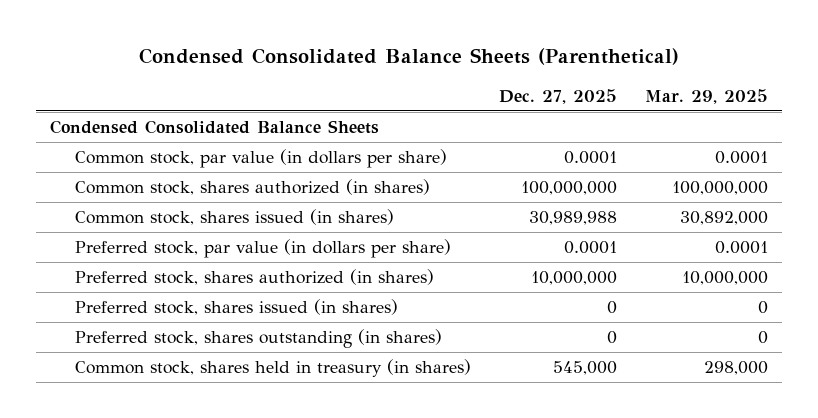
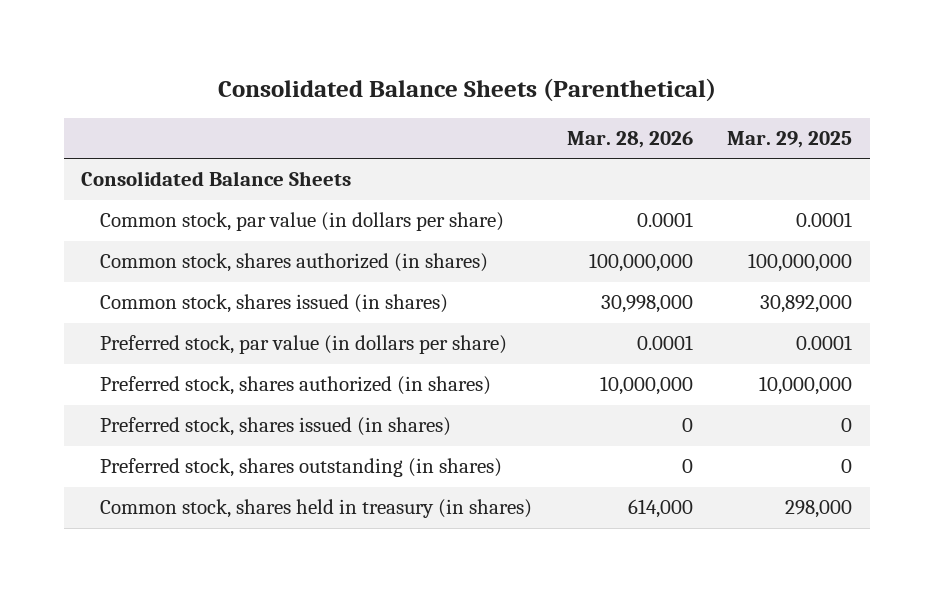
[139,48,680,66] Condensed Consolidated Balance Sheets (Parenthetical) -> [217,77,716,102] Consolidated Balance Sheets (Parenthetical)
[499,89,618,105] Dec. 27, 2025 -> none
none -> [566,131,693,149] Mar. 28, 2026
[49,120,379,135] Condensed Consolidated Balance Sheets -> [81,171,352,187] Consolidated Balance Sheets

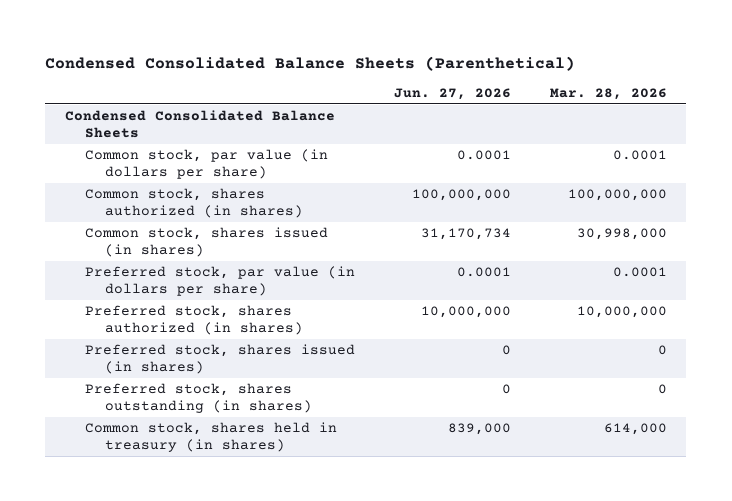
[217,77,716,102] Consolidated Balance Sheets (Parenthetical) -> [45,55,576,71] Condensed Consolidated Balance Sheets (Parenthetical)
[727,131,853,149] Mar. 29, 2025 -> none
none -> [393,88,511,101] Jun. 27, 2026
[81,171,352,187] Consolidated Balance Sheets -> [64,109,335,139] Condensed Consolidated Balance Sheets

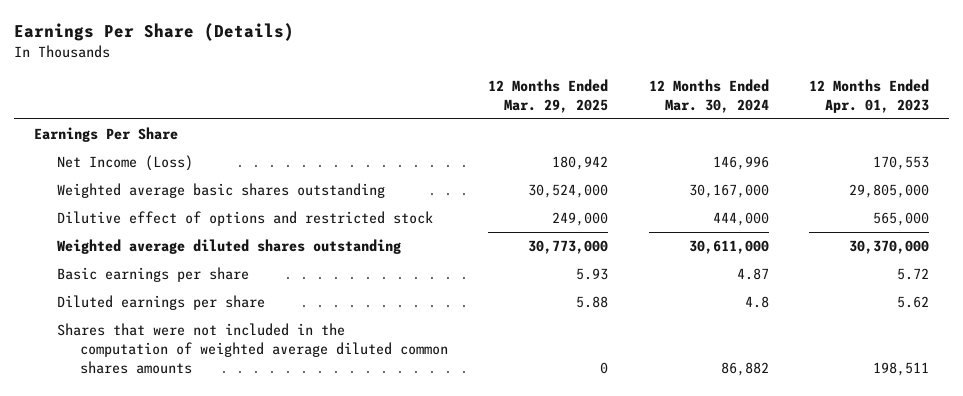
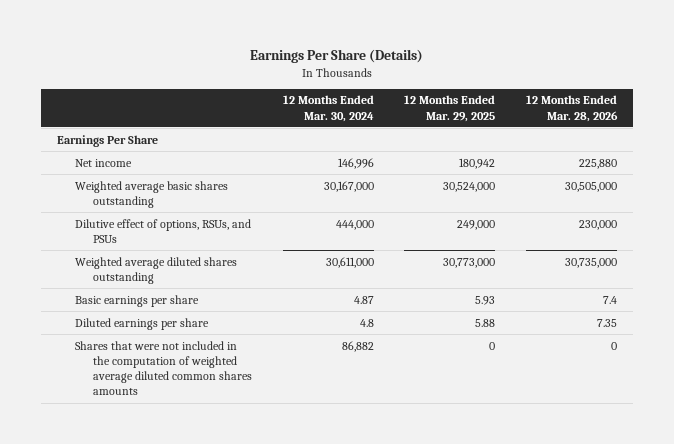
[808,78,929,113] 12 Months Ended Apr. 01, 2023 -> none
none -> [526,95,619,122] 12 Months Ended Mar. 28, 2026
[57,155,194,172] Net Income (Loss) -> [74,158,132,167] Net income
[57,211,434,227] Dilutive effect of options and restricted stock -> [74,218,251,243] Dilutive effect of options, RSUs, and PSUs

